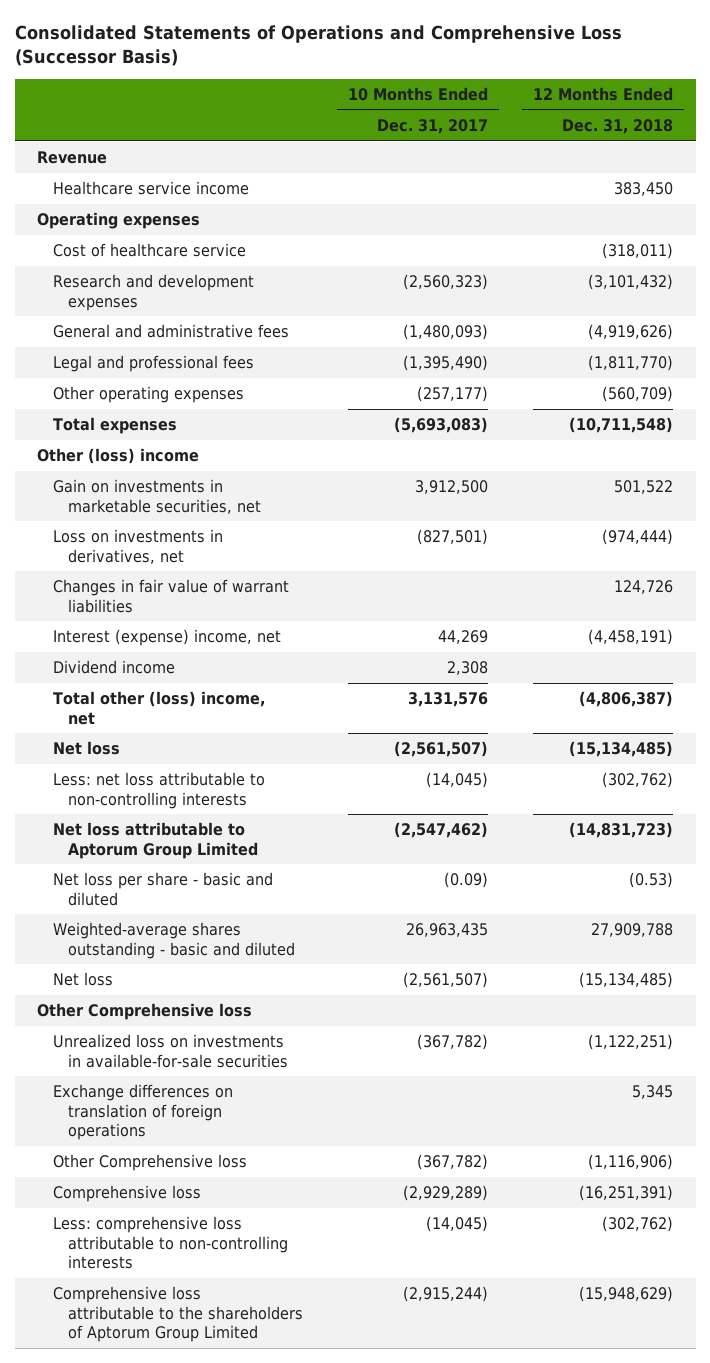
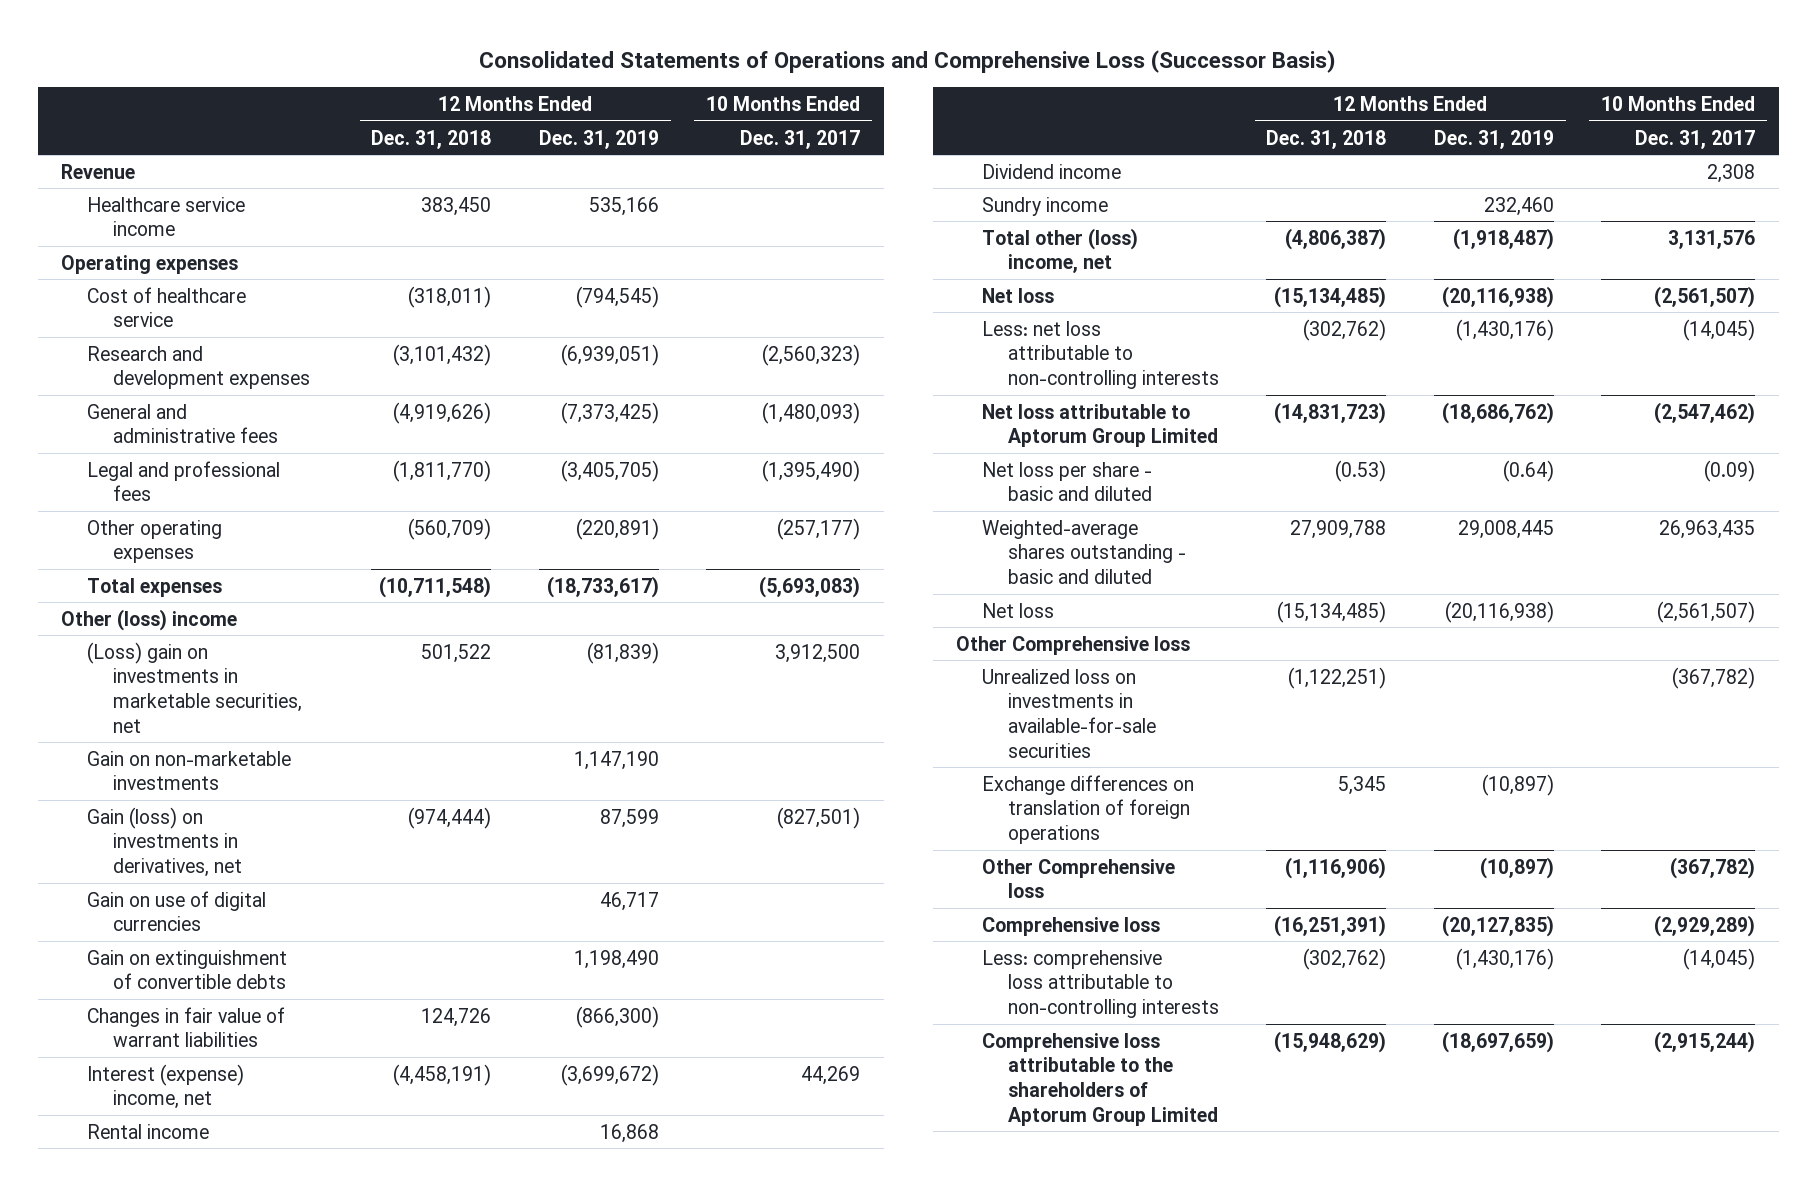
none -> [538,129,659,149] Dec. 31, 2019
[52,479,262,514] Gain on investments in marketable securities, net -> [87,641,303,733] (Loss) gain on investments in marketable securities, net
none -> [87,750,292,791] Gain on non-marketable investments
[52,529,223,564] Loss on investments in derivatives, net -> [87,806,243,877] Gain (loss) on investments in derivatives, net
none -> [87,890,267,932] Gain on use of digital currencies
none -> [87,949,288,990] Gain on extinguishment of convertible debts
none -> [87,1123,210,1139] Rental income
none -> [982,196,1109,216] Sundry income

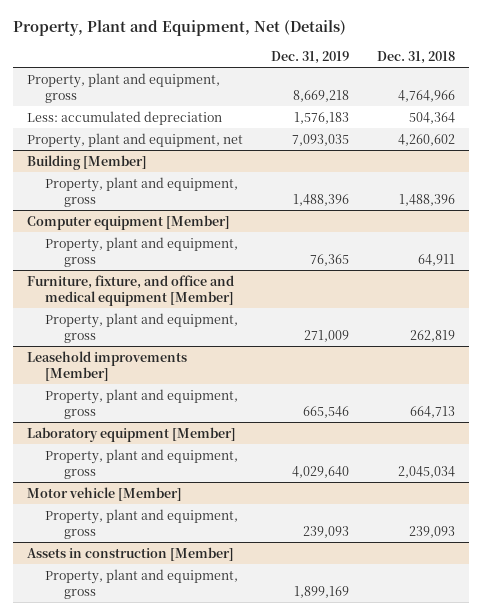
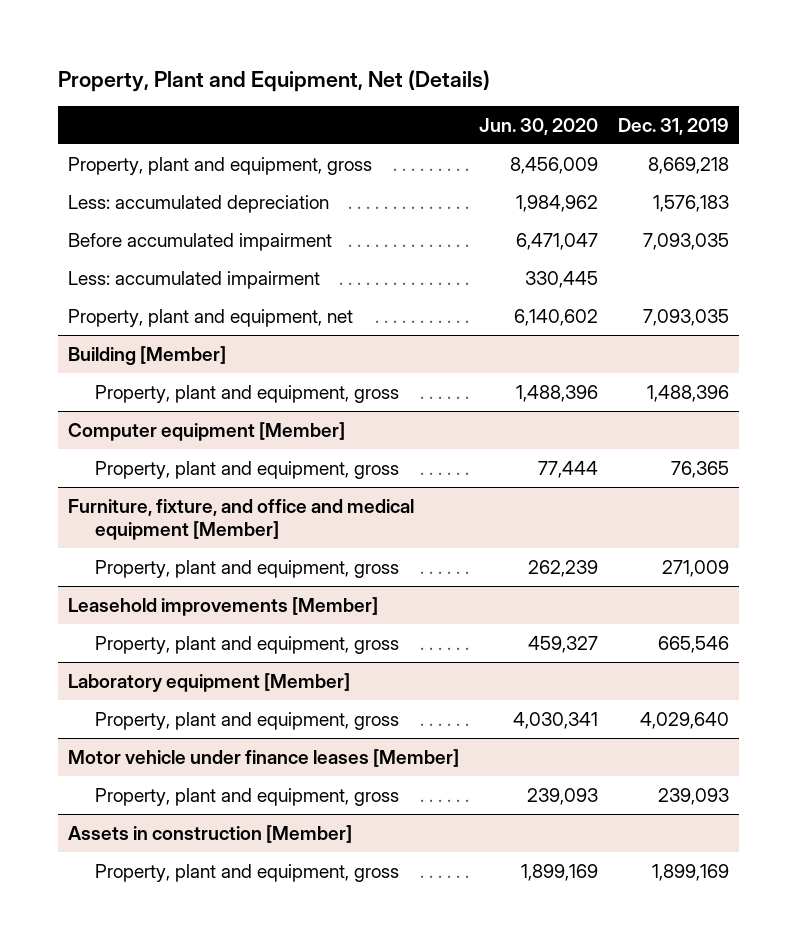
[376,50,455,64] Dec. 31, 2018 -> none
none -> [478,117,598,135] Jun. 30, 2020
none -> [68,232,333,251] Before accumulated impairment
none -> [68,270,321,289] Less: accumulated impairment
[26,486,182,501] Motor vehicle [Member] -> [68,748,460,767] Motor vehicle under finance leases [Member]

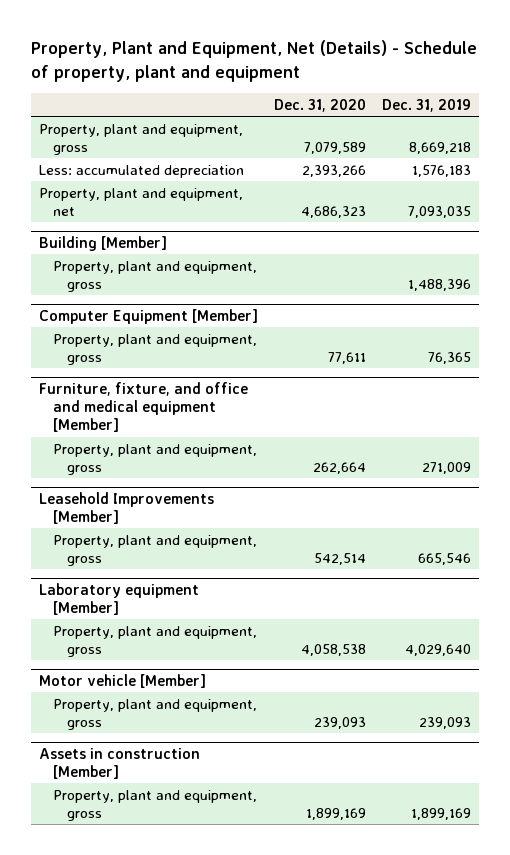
[58,70,491,93] Property, Plant and Equipment, Net (Details) -> [30,40,477,82] Property, Plant and Equipment, Net (Details) - Schedule of property, plant and equipment
[478,117,598,135] Jun. 30, 2020 -> none
none -> [273,98,366,112] Dec. 31, 2020
[68,232,333,251] Before accumulated impairment -> none
[68,270,321,289] Less: accumulated impairment -> none
[68,421,346,441] Computer equipment [Member] -> [38,308,258,324] Computer Equipment [Member]
[68,596,379,616] Leasehold improvements [Member] -> [38,491,214,525] Leasehold Improvements [Member]
[68,748,460,767] Motor vehicle under finance leases [Member] -> [38,673,206,688] Motor vehicle [Member]

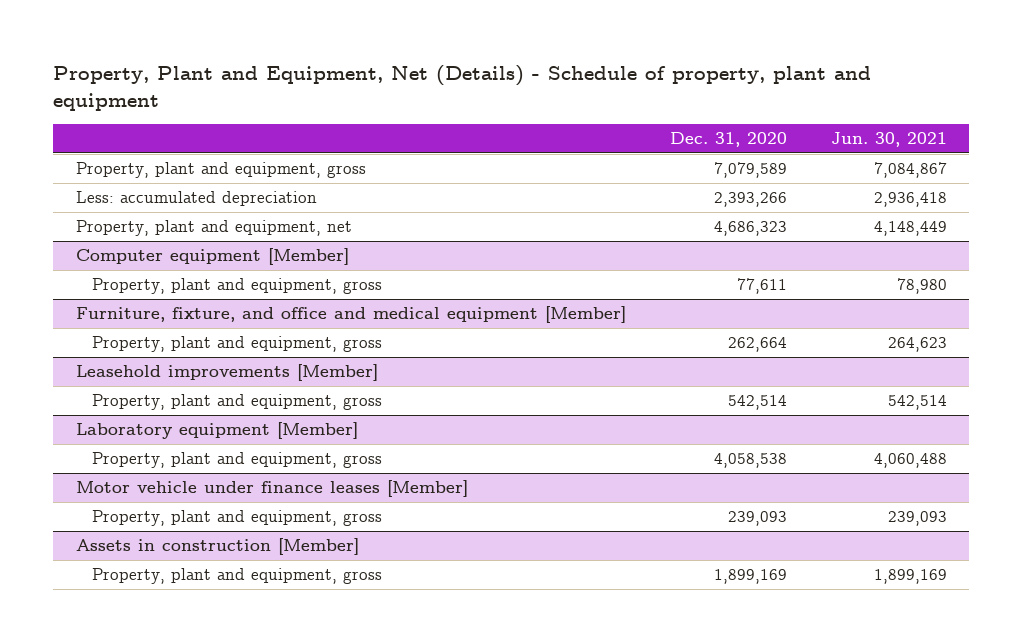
[382,98,472,112] Dec. 31, 2019 -> none
none -> [831,132,948,148] Jun. 30, 2021
[38,235,167,251] Building [Member] -> none
[52,260,257,292] Property, plant and equipment, gross -> none
[38,308,258,324] Computer Equipment [Member] -> [75,248,349,266] Computer equipment [Member]
[38,491,214,525] Leasehold Improvements [Member] -> [75,364,378,382] Leasehold improvements [Member]
[38,673,206,688] Motor vehicle [Member] -> [75,480,468,498] Motor vehicle under finance leases [Member]

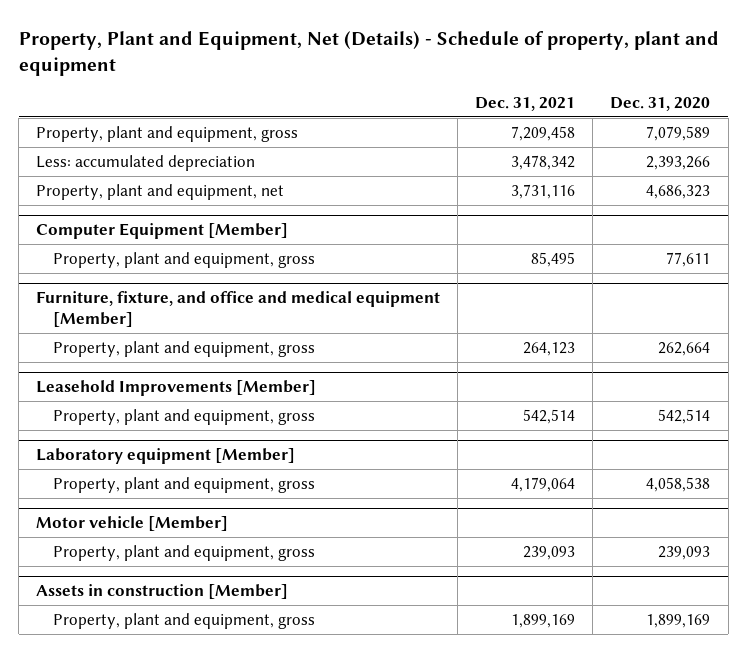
[831,132,948,148] Jun. 30, 2021 -> none
none -> [475,96,576,111] Dec. 31, 2021
[75,248,349,266] Computer equipment [Member] -> [36,223,289,240] Computer Equipment [Member]
[75,364,378,382] Leasehold improvements [Member] -> [36,380,317,397] Leasehold Improvements [Member]
[75,480,468,498] Motor vehicle under finance leases [Member] -> [36,516,229,532] Motor vehicle [Member]

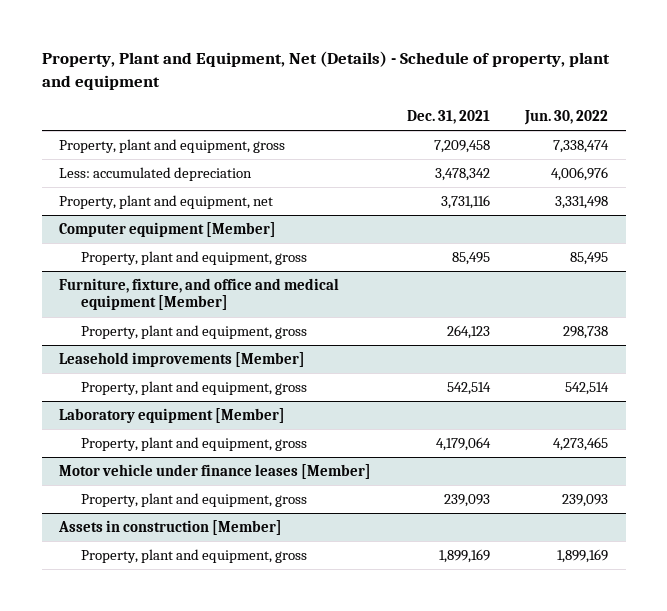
[610,96,711,111] Dec. 31, 2020 -> none
none -> [523,109,608,125] Jun. 30, 2022
[36,223,289,240] Computer Equipment [Member] -> [59,222,277,238] Computer equipment [Member]
[36,380,317,397] Leasehold Improvements [Member] -> [59,352,306,368] Leasehold improvements [Member]
[36,516,229,532] Motor vehicle [Member] -> [59,464,372,480] Motor vehicle under finance leases [Member]

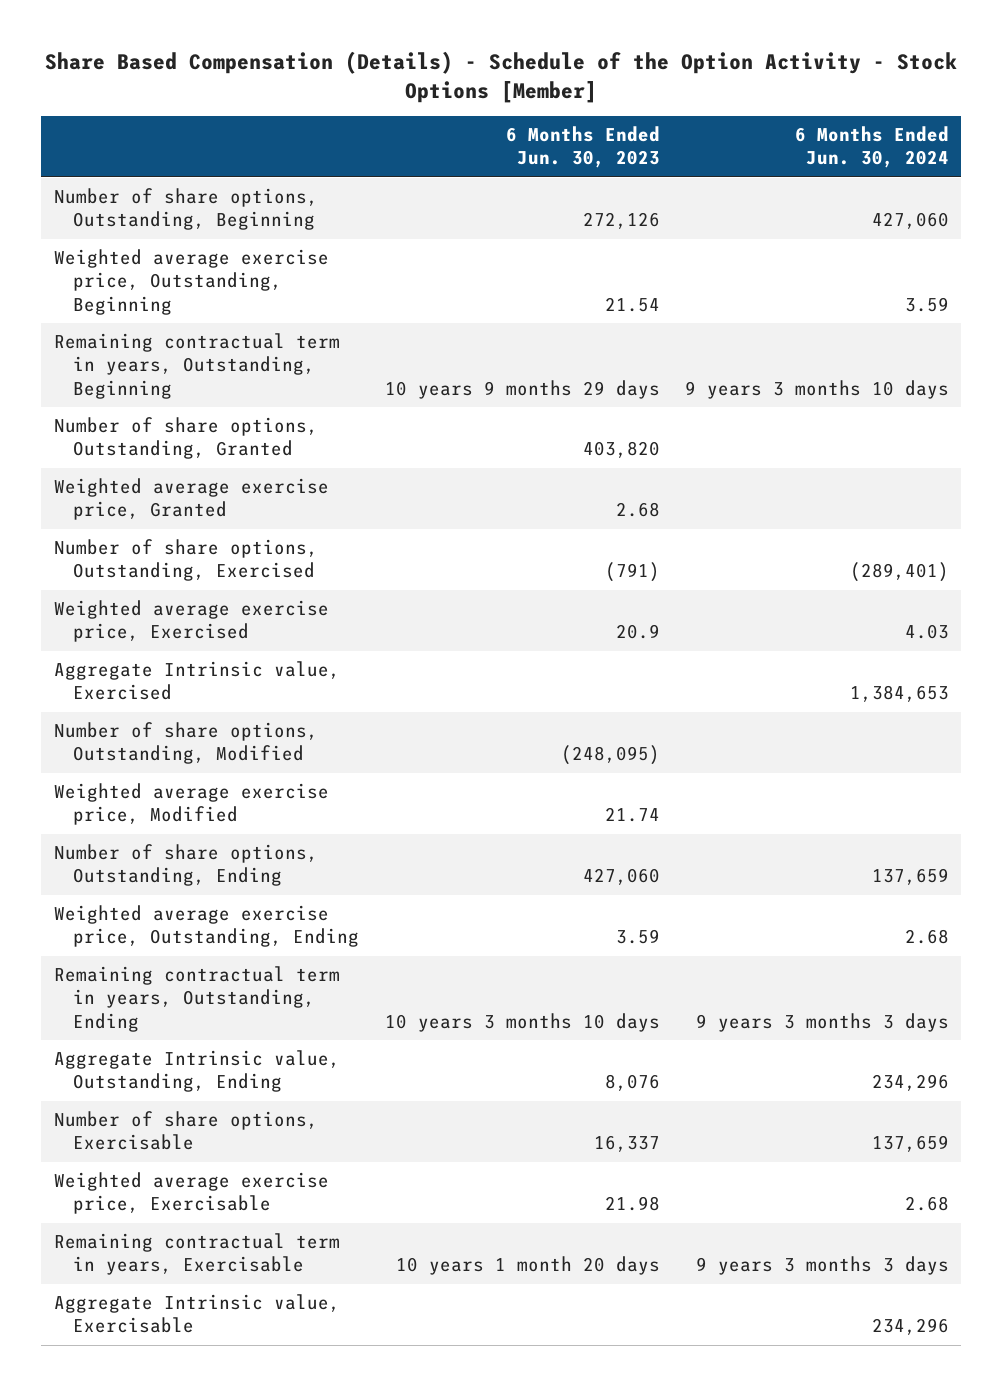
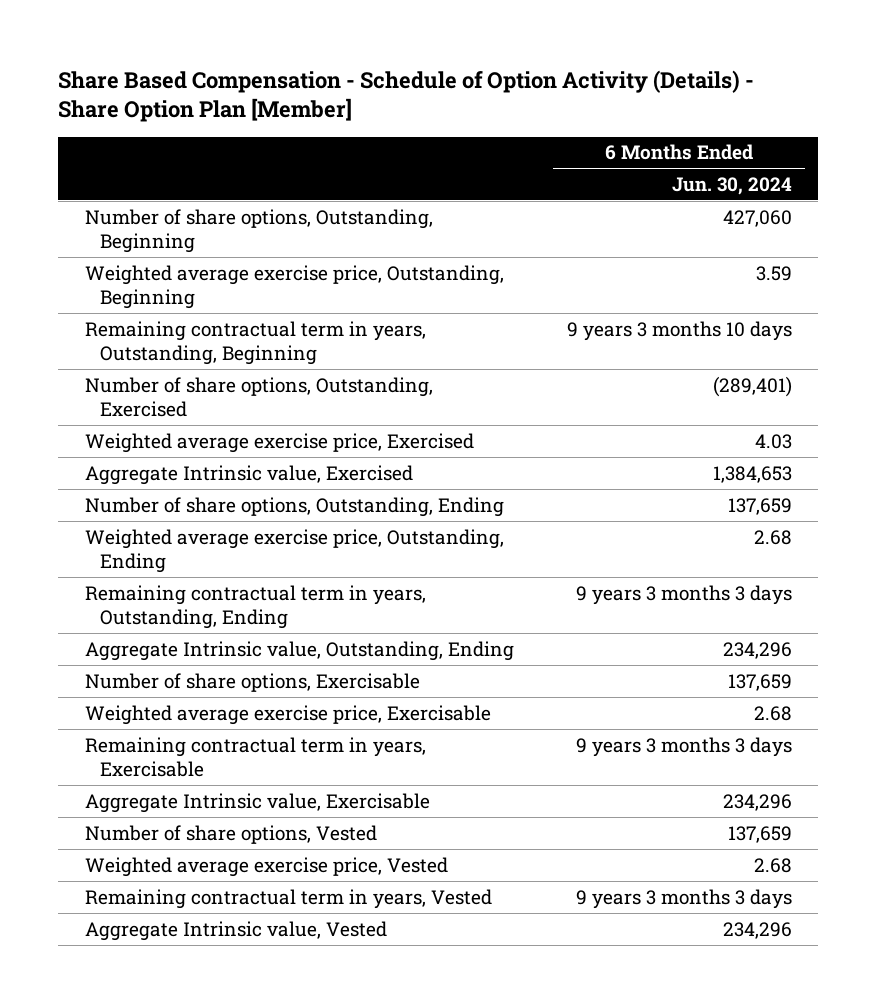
[45,51,958,103] Share Based Compensation (Details) - Schedule of the Option Activity - Stock Options [Member] -> [58,69,755,123] Share Based Compensation - Schedule of Option Activity (Details) - Share Option Plan [Member]
[505,126,660,169] 6 Months Ended Jun. 30, 2023 -> none
[53,417,318,460] Number of share options, Outstanding, Granted -> none
[53,478,329,521] Weighted average exercise price, Granted -> none
[53,722,318,765] Number of share options, Outstanding, Modified -> none
[53,783,329,826] Weighted average exercise price, Modified -> none
none -> [84,824,377,844] Number of share options, Vested
none -> [84,856,448,877] Weighted average exercise price, Vested
none -> [84,888,492,909] Remaining contractual term in years, Vested
none -> [84,920,387,941] Aggregate Intrinsic value, Vested

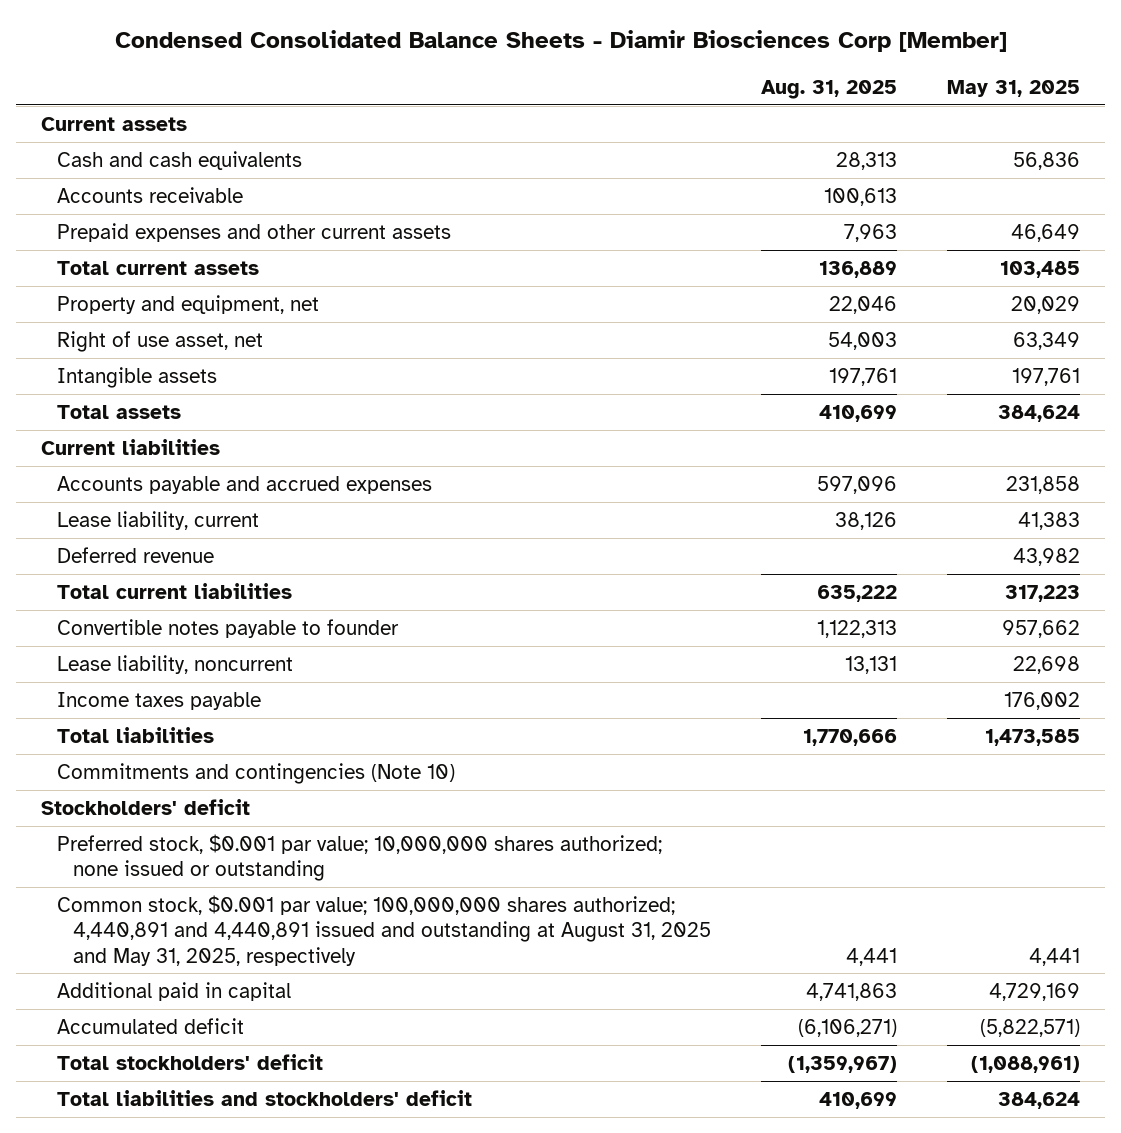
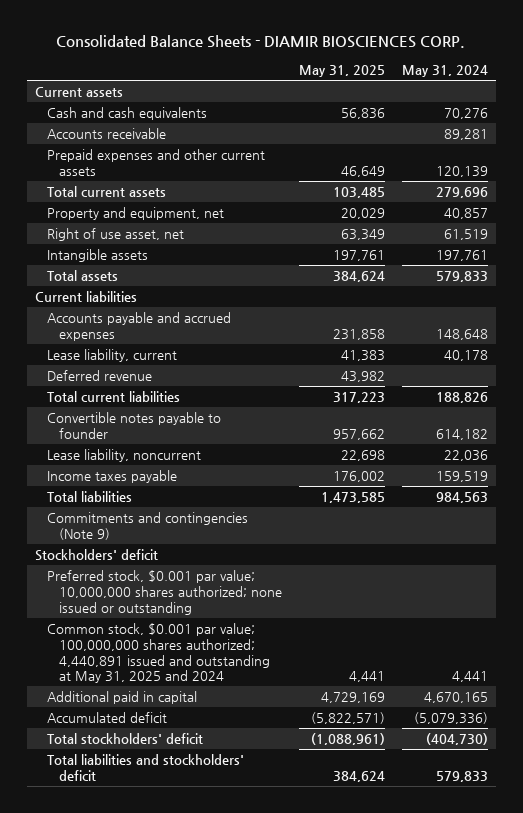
[114,30,1007,53] Condensed Consolidated Balance Sheets - Diamir Biosciences Corp [Member] -> [56,35,466,49] Consolidated Balance Sheets - DIAMIR BIOSCIENCES CORP.
[761,79,898,99] Aug. 31, 2025 -> none
none -> [401,65,488,78] May 31, 2024
[57,762,456,784] Commitments and contingencies (Note 10) -> [46,512,248,540] Commitments and contingencies (Note 9)
[57,894,712,966] Common stock, $0.001 par value; 100,000,000 shares authorized; 4,440,891 and 4,440,891 issued and outstanding at August 31, 2025 and May 31, 2025, respectively -> [46,623,270,684] Common stock, $0.001 par value; 100,000,000 shares authorized; 4,440,891 issued and outstanding at May 31, 2025 and 2024

